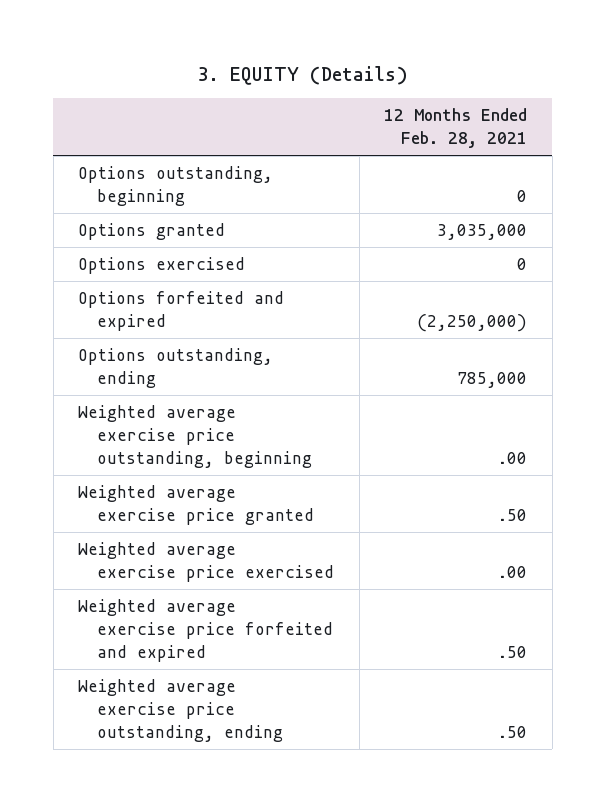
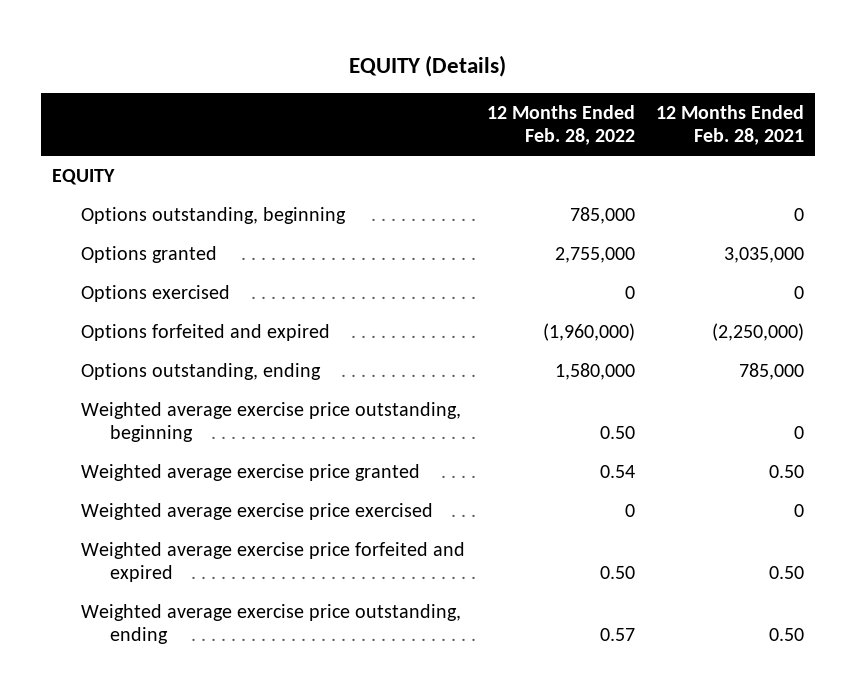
[196,65,408,85] 3. EQUITY (Details) -> [349,54,507,77] EQUITY (Details)
none -> [486,104,635,146] 12 Months Ended Feb. 28, 2022
none -> [52,168,116,185] EQUITY
[497,451,528,464] .00 -> [794,426,805,440] 0
[497,508,528,521] .50 -> [769,464,805,478] 0.50
[497,565,528,578] .00 -> [794,503,805,517] 0
[497,645,528,658] .50 -> [769,566,805,580] 0.50
[497,725,528,738] .50 -> [769,628,805,642] 0.50

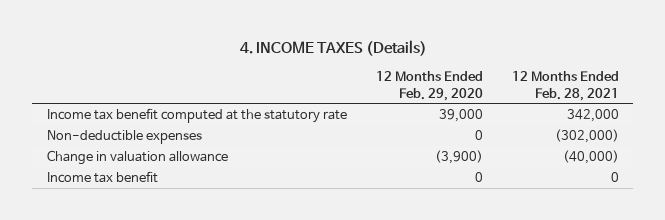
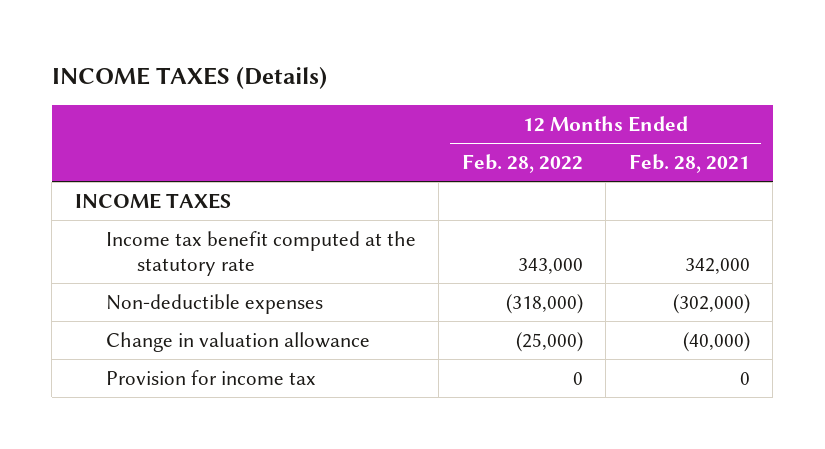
[239,39,427,56] 4. INCOME TAXES (Details) -> [51,67,327,90] INCOME TAXES (Details)
[375,71,483,101] 12 Months Ended Feb. 29, 2020 -> none
none -> [461,154,583,174] Feb. 28, 2022
none -> [74,192,231,209] INCOME TAXES
[46,171,158,184] Income tax benefit -> [105,369,316,385] Provision for income tax

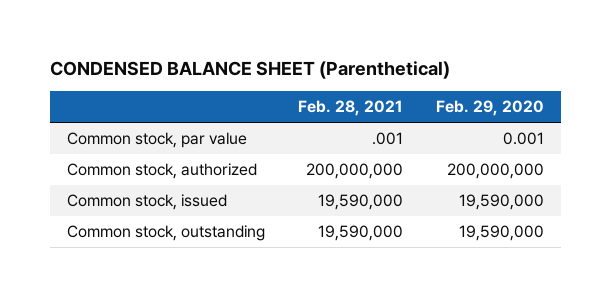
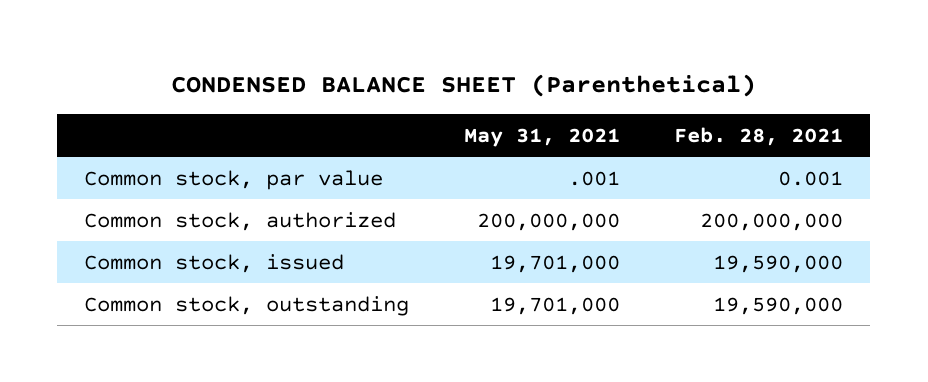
[436,100,545,117] Feb. 29, 2020 -> none
none -> [463,127,620,147] May 31, 2021
[372,132,404,146] .001 -> [778,170,844,186] 0.001

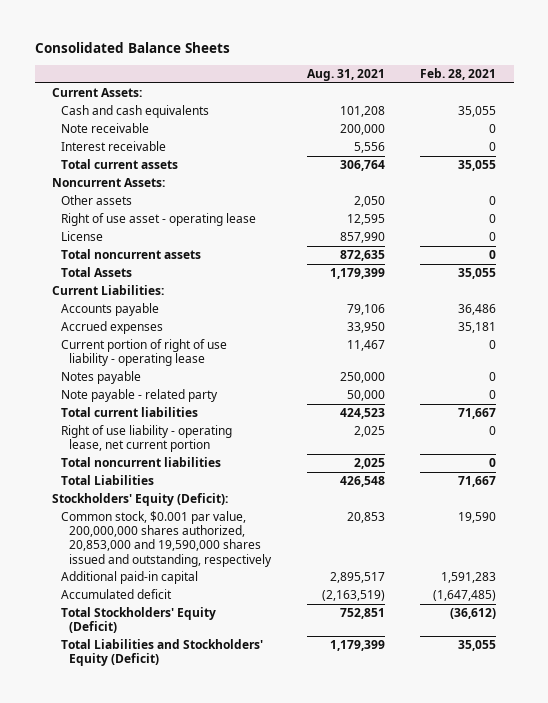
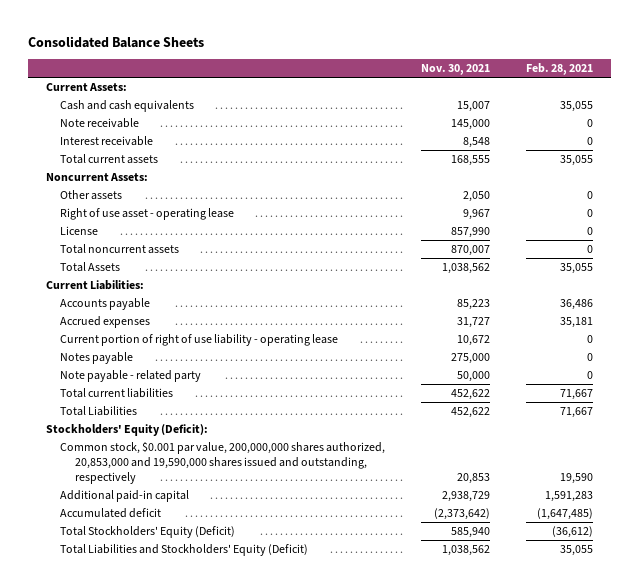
[306,69,385,82] Aug. 31, 2021 -> none
none -> [420,63,490,75] Nov. 30, 2021
[60,425,232,453] Right of use liability - operating lease, net current portion -> none
[60,457,221,468] Total noncurrent liabilities -> none

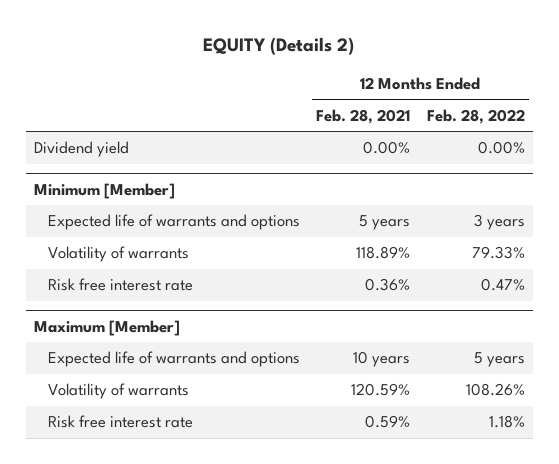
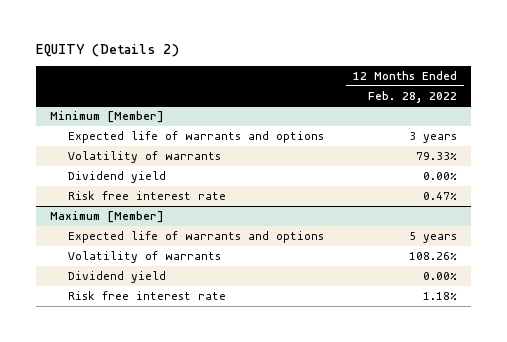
[316,109,411,125] Feb. 28, 2021 -> none
[34,141,130,158] Dividend yield -> none
none -> [68,170,167,183] Dividend yield
none -> [68,270,167,283] Dividend yield

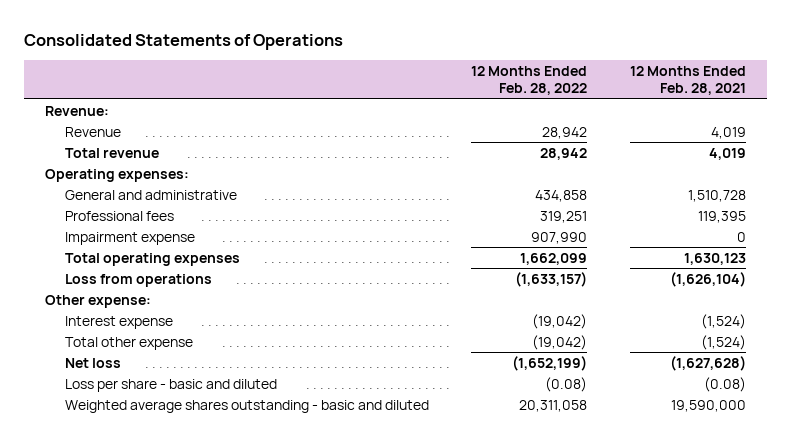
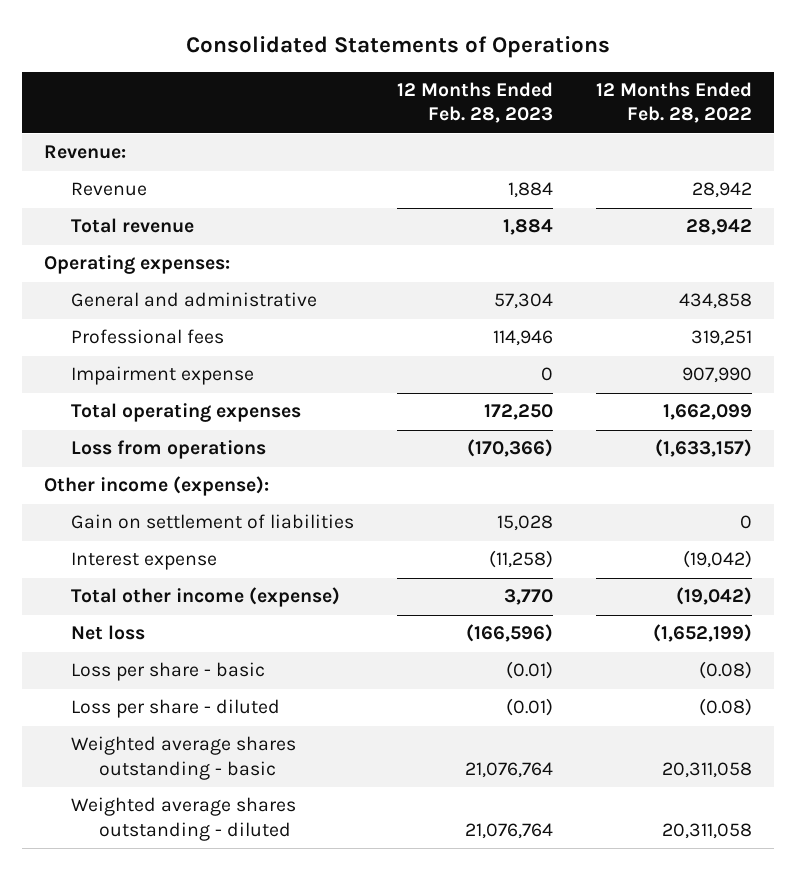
[630,66,747,96] 12 Months Ended Feb. 28, 2021 -> none
none -> [397,82,554,124] 12 Months Ended Feb. 28, 2023
[45,294,152,308] Other expense: -> [43,476,269,497] Other income (expense):
none -> [71,514,355,530] Gain on settlement of liabilities
[64,336,193,350] Total other expense -> [71,587,341,608] Total other income (expense)
[64,378,277,392] Loss per share - basic and diluted -> [71,662,266,682] Loss per share - basic
none -> [71,699,281,719] Loss per share - diluted
[64,399,429,413] Weighted average shares outstanding - basic and diluted -> [71,736,297,780] Weighted average shares outstanding - basic
none -> [71,797,297,841] Weighted average shares outstanding - diluted

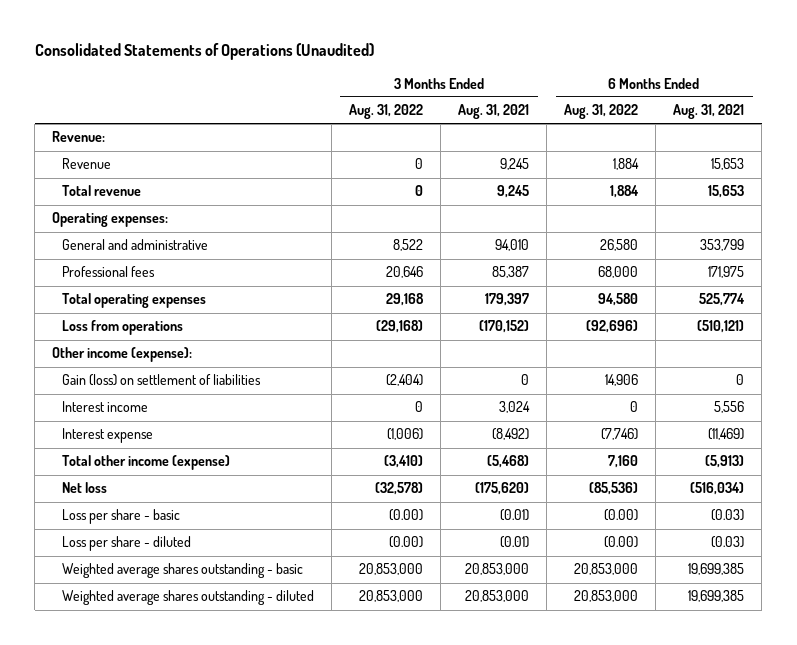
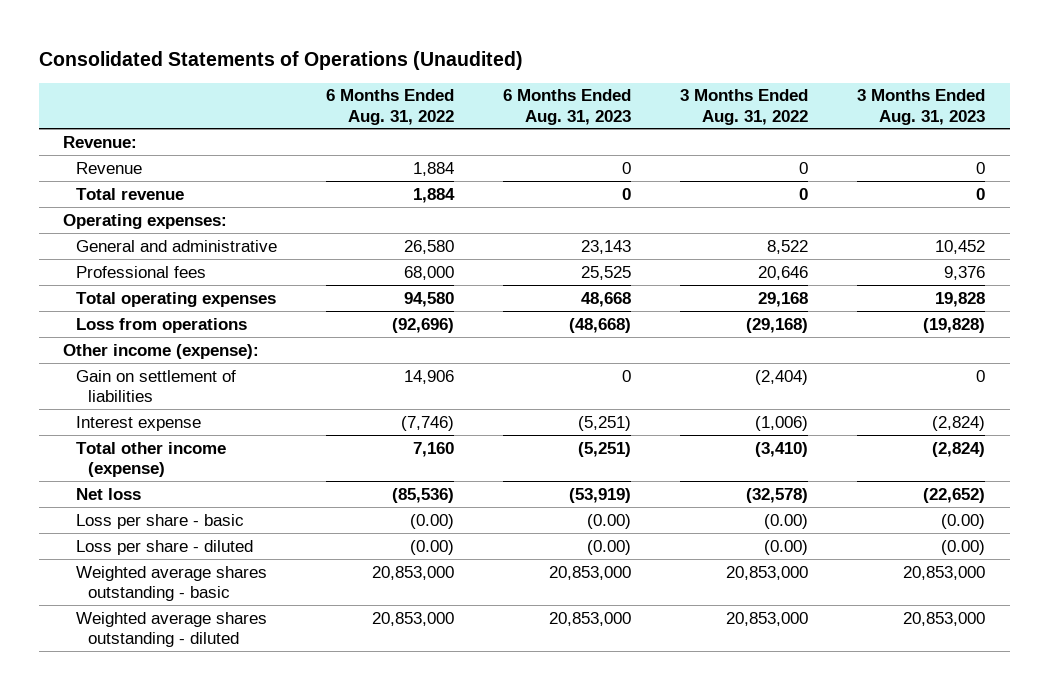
[458,104,530,120] Aug. 31, 2021 -> none
[673,104,745,120] Aug. 31, 2021 -> none
none -> [502,89,631,125] 6 Months Ended Aug. 31, 2023
none -> [857,89,986,125] 3 Months Ended Aug. 31, 2023
[62,401,149,413] Interest income -> none
[62,374,262,387] Gain (loss) on settlement of liabilities -> [75,369,236,402] Gain on settlement of liabilities

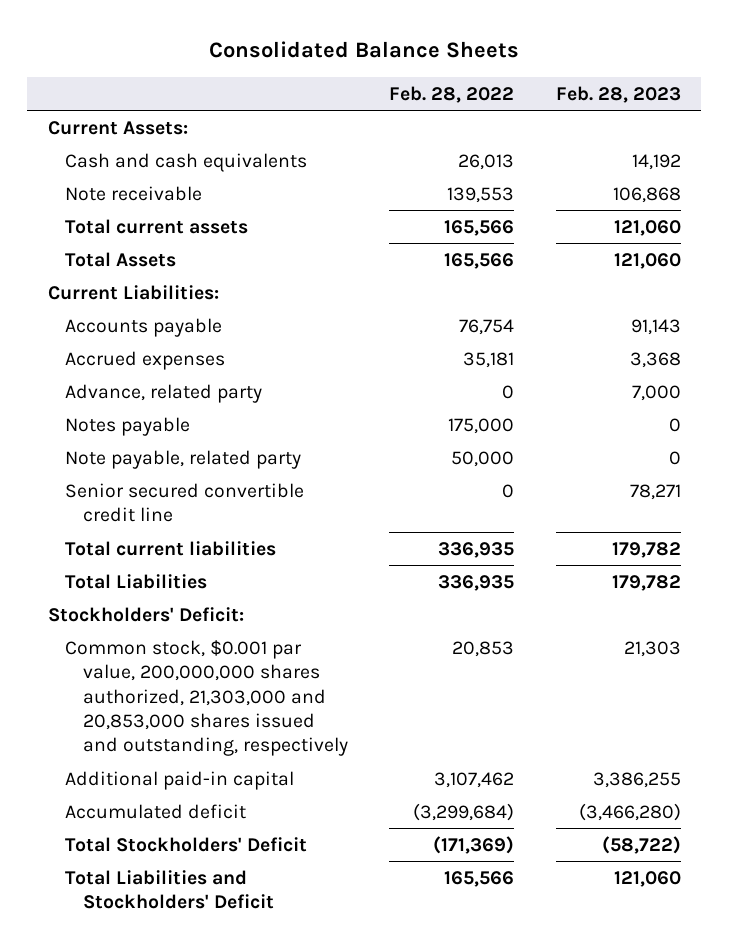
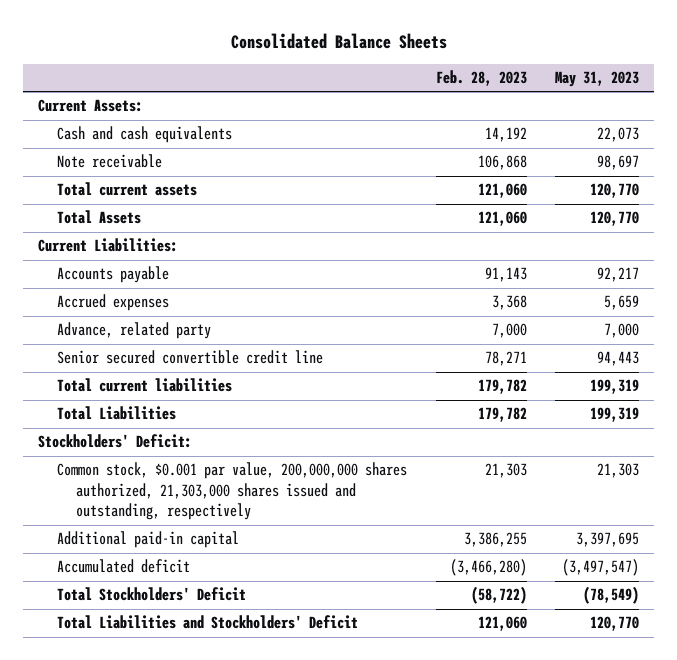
[389,85,515,103] Feb. 28, 2022 -> none
none -> [555,70,640,87] May 31, 2023
[65,416,191,436] Notes payable -> none
[65,449,302,469] Note payable, related party -> none
[65,639,348,757] Common stock, $0.001 par value, 200,000,000 shares authorized, 21,303,000 and 20,853,000 shares issued and outstanding, respectively -> [56,462,407,521] Common stock, $0.001 par value, 200,000,000 shares authorized, 21,303,000 shares issued and outstanding, respectively

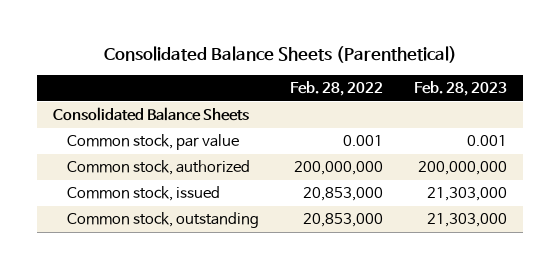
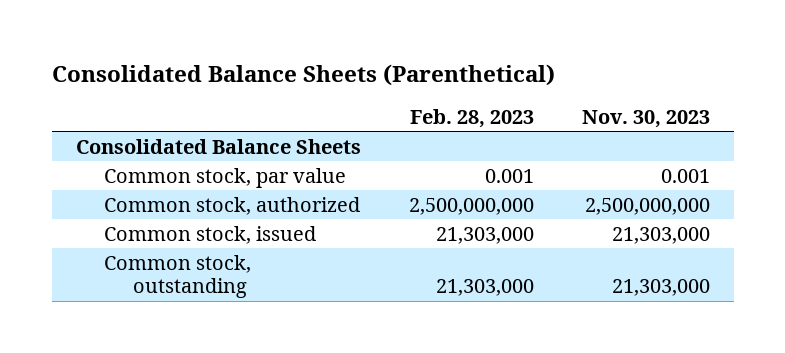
[290,80,384,96] Feb. 28, 2022 -> none
none -> [581,109,710,128] Nov. 30, 2023
[418,161,508,176] 200,000,000 -> [408,197,534,215] 2,500,000,000

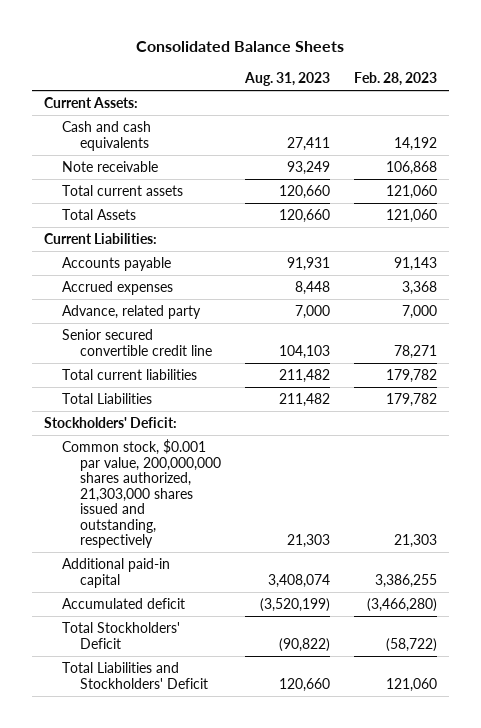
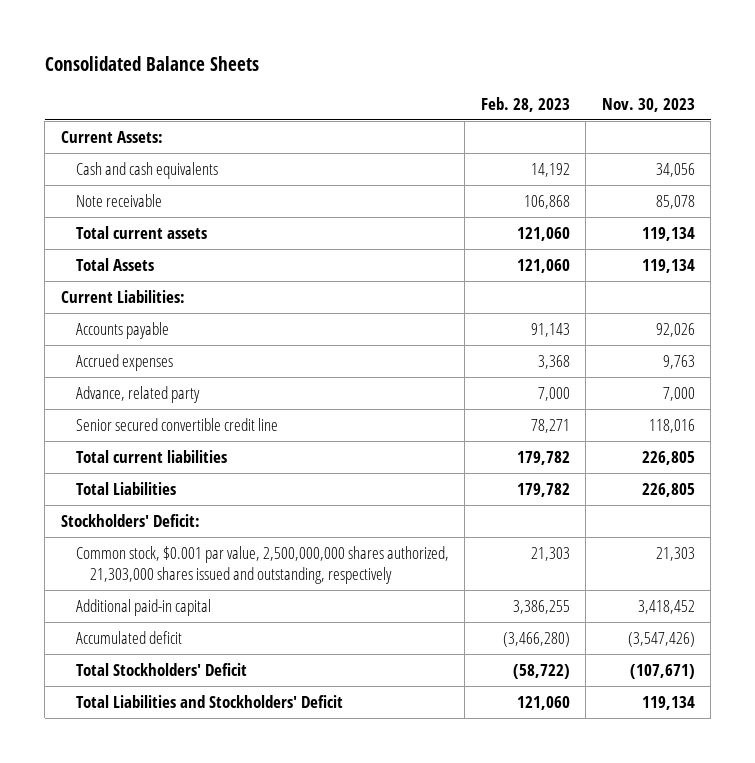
[244,71,331,86] Aug. 31, 2023 -> none
none -> [601,97,695,112] Nov. 30, 2023
[62,439,222,549] Common stock, $0.001 par value, 200,000,000 shares authorized, 21,303,000 shares issued and outstanding, respectively -> [75,546,449,584] Common stock, $0.001 par value, 2,500,000,000 shares authorized, 21,303,000 shares issued and outstanding, respectively

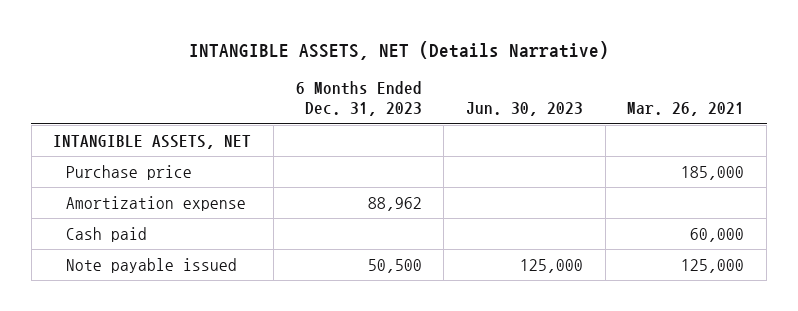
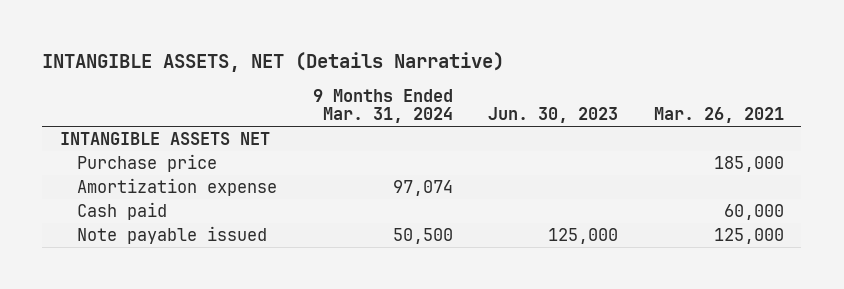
[295,81,422,117] 6 Months Ended Dec. 31, 2023 -> none
none -> [312,88,453,124] 9 Months Ended Mar. 31, 2024
[53,134,252,149] INTANGIBLE ASSETS, NET -> [59,131,270,145] INTANGIBLE ASSETS NET

